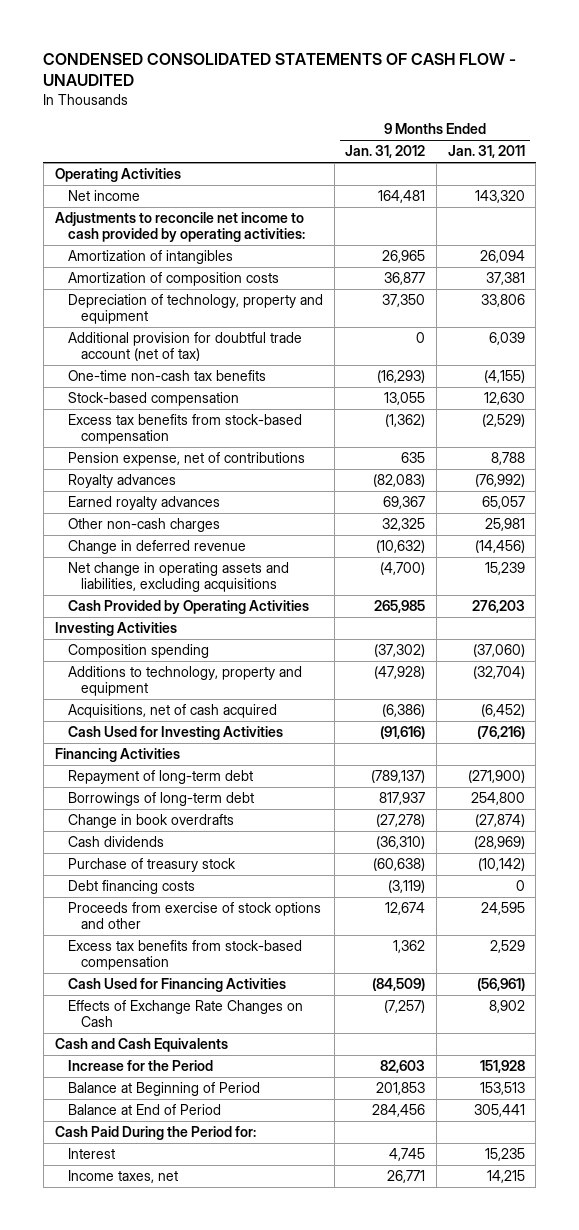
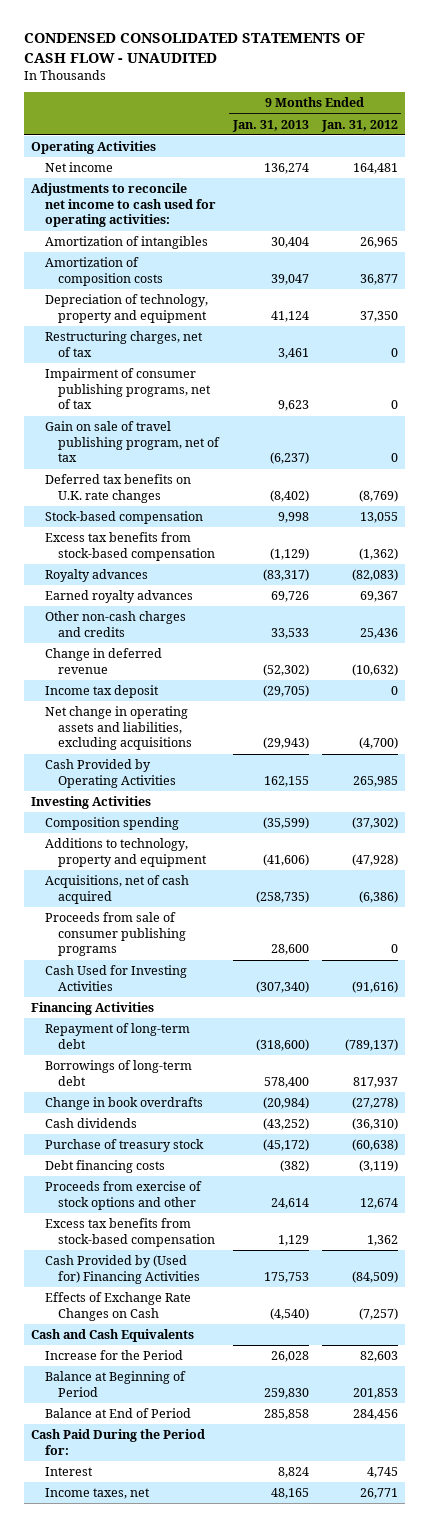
[447,145,525,159] Jan. 31, 2011 -> none
none -> [231,119,309,132] Jan. 31, 2013
[54,212,305,243] Adjustments to reconcile net income to cash provided by operating activities: -> [30,183,216,228] Adjustments to reconcile net income to cash used for operating activities:
[67,332,302,362] Additional provision for doubtful trade account (net of tax) -> none
[67,370,266,382] One-time non-cash tax benefits -> none
none -> [44,331,203,357] Restructuring charges, net of tax
none -> [44,368,212,410] Impairment of consumer publishing programs, net of tax
none -> [44,421,221,463] Gain on sale of travel publishing program, net of tax
none -> [44,474,191,503] Deferred tax benefits on U.K. rate changes
[67,452,305,467] Pension expense, net of contributions -> none
[67,518,220,533] Other non-cash charges -> [44,611,186,637] Other non-cash charges and credits
[382,518,426,532] 32,325 -> [360,627,399,639] 25,436
none -> [44,685,159,699] Income tax deposit
none -> [44,912,187,957] Proceeds from sale of consumer publishing programs
[67,978,286,993] Cash Used for Financing Activities -> [44,1255,201,1284] Cash Provided by (Used for) Financing Activities

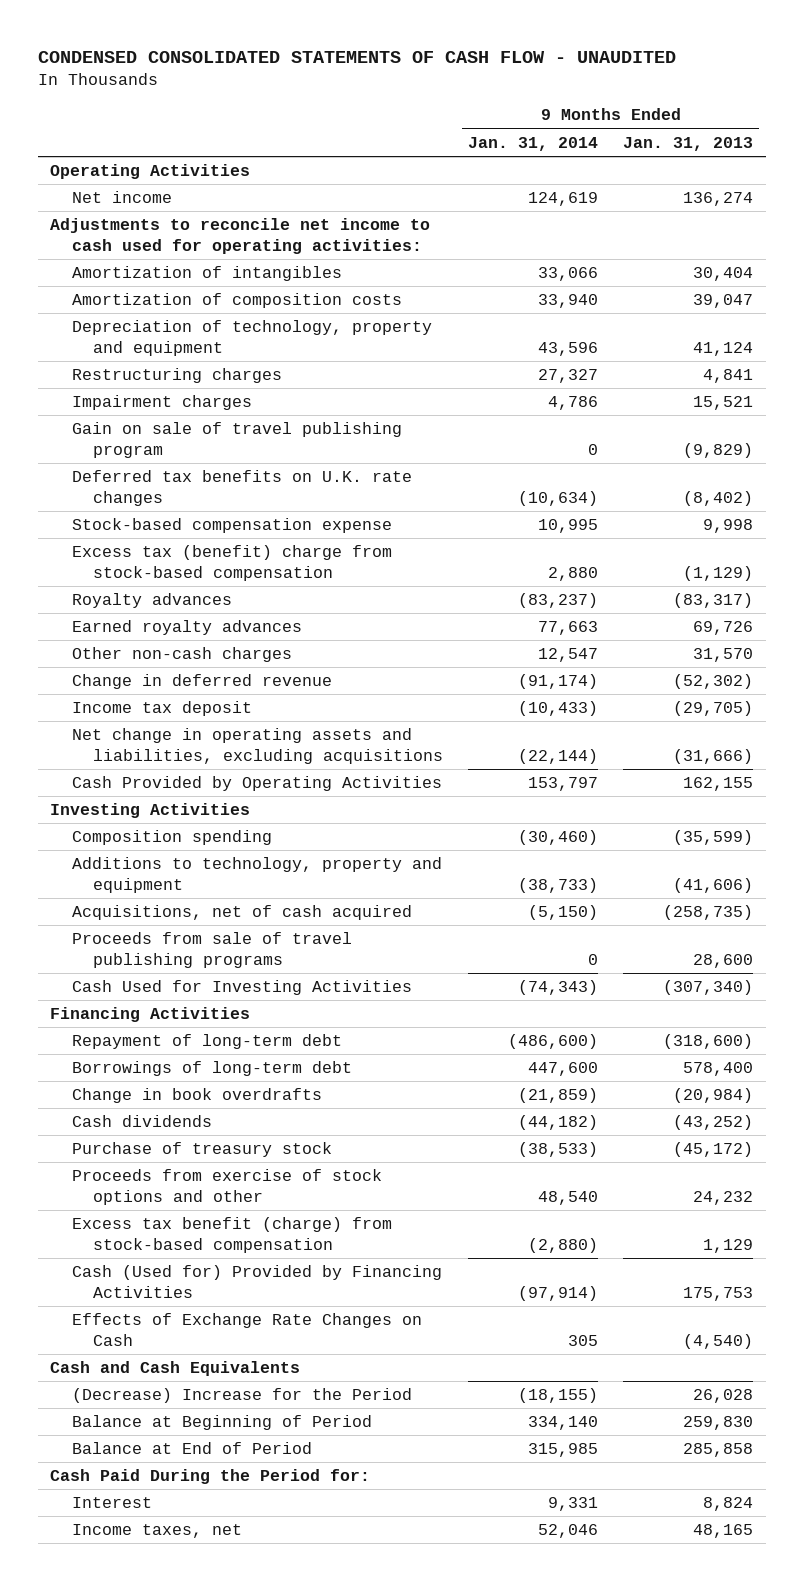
[321,119,399,132] Jan. 31, 2012 -> none
none -> [468,136,599,151] Jan. 31, 2014
[44,331,203,357] Restructuring charges, net of tax -> none
[44,368,212,410] Impairment of consumer publishing programs, net of tax -> none
none -> [71,368,282,384] Restructuring charges
none -> [71,395,252,411] Impairment charges
[44,421,221,463] Gain on sale of travel publishing program, net of tax -> [71,422,402,458] Gain on sale of travel publishing program
[269,452,309,465] (6,237) -> [683,442,754,458] (9,829)
[44,511,203,525] Stock-based compensation -> [71,518,392,534] Stock-based compensation expense
[44,532,216,561] Excess tax benefits from stock-based compensation -> [71,545,392,581] Excess tax (benefit) charge from stock-based compensation
[44,611,186,637] Other non-cash charges and credits -> [71,647,292,663] Other non-cash charges
[270,627,309,639] 33,533 -> [693,648,754,663] 31,570
[262,737,309,750] (29,943) -> [673,748,754,764] (31,666)
[44,912,187,957] Proceeds from sale of consumer publishing programs -> [71,932,352,968] Proceeds from sale of travel publishing programs
[44,1160,165,1174] Debt financing costs -> none
[270,1197,309,1209] 24,614 -> [693,1190,754,1205] 24,232
[44,1218,216,1247] Excess tax benefits from stock-based compensation -> [71,1217,392,1253] Excess tax benefit (charge) from stock-based compensation
[44,1255,201,1284] Cash Provided by (Used for) Financing Activities -> [71,1265,442,1298] Cash (Used for) Provided by Financing Activities
[44,1350,183,1361] Increase for the Period -> [71,1388,412,1404] (Decrease) Increase for the Period

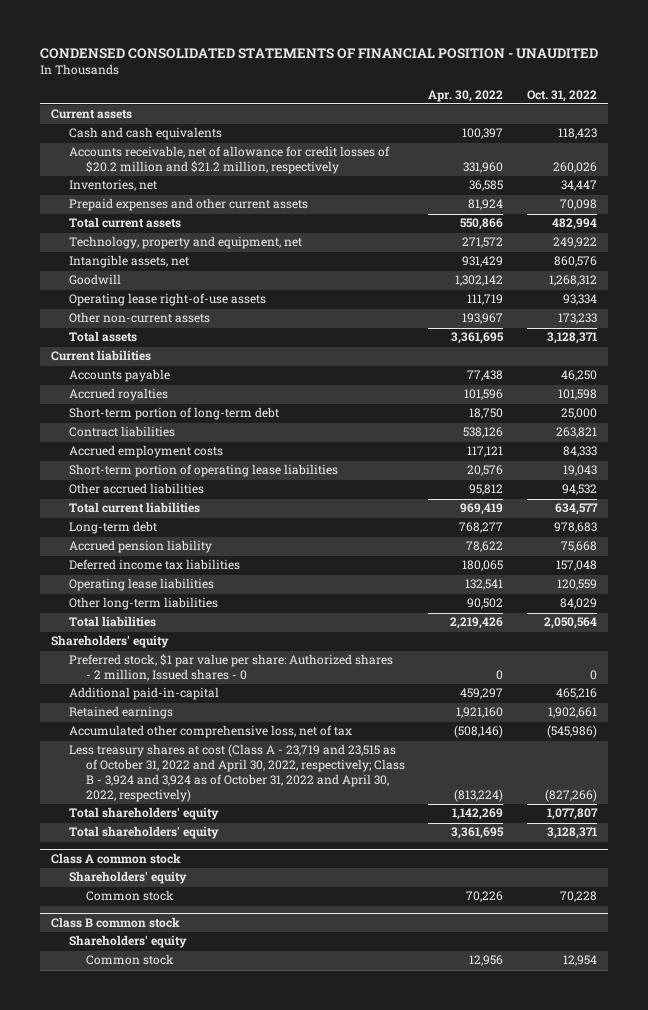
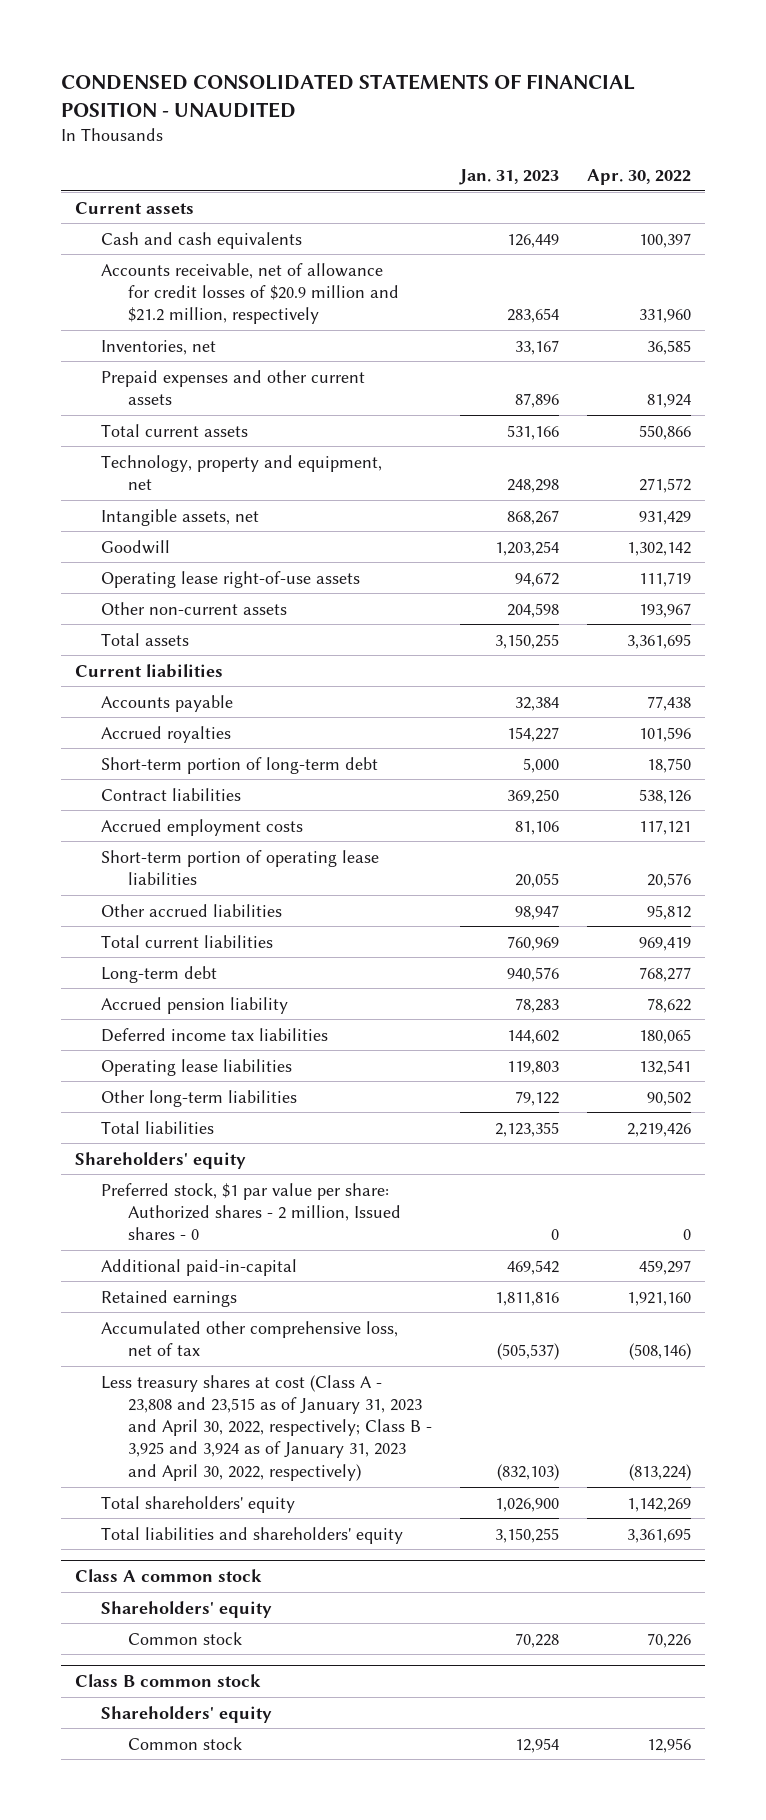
[526,89,597,102] Oct. 31, 2022 -> none
none -> [458,168,559,185] Jan. 31, 2023
[68,146,390,175] Accounts receivable, net of allowance for credit losses of $20.2 million and $21.2 million, respectively -> [101,262,399,325] Accounts receivable, net of allowance for credit losses of $20.9 million and $21.2 million, respectively
[68,744,405,802] Less treasury shares at cost (Class A - 23,719 and 23,515 as of October 31, 2022 and April 30, 2022, respectively; Class B - 3,924 and 3,924 as of October 31, 2022 and April 30, 2022, respectively) -> [101,1374,432,1481] Less treasury shares at cost (Class A - 23,808 and 23,515 as of January 31, 2023 and April 30, 2022, respectively; Class B - 3,925 and 3,924 as of January 31, 2023 and April 30, 2022, respectively)
[68,826,219,840] Total shareholders' equity -> [101,1526,404,1544] Total liabilities and shareholders' equity

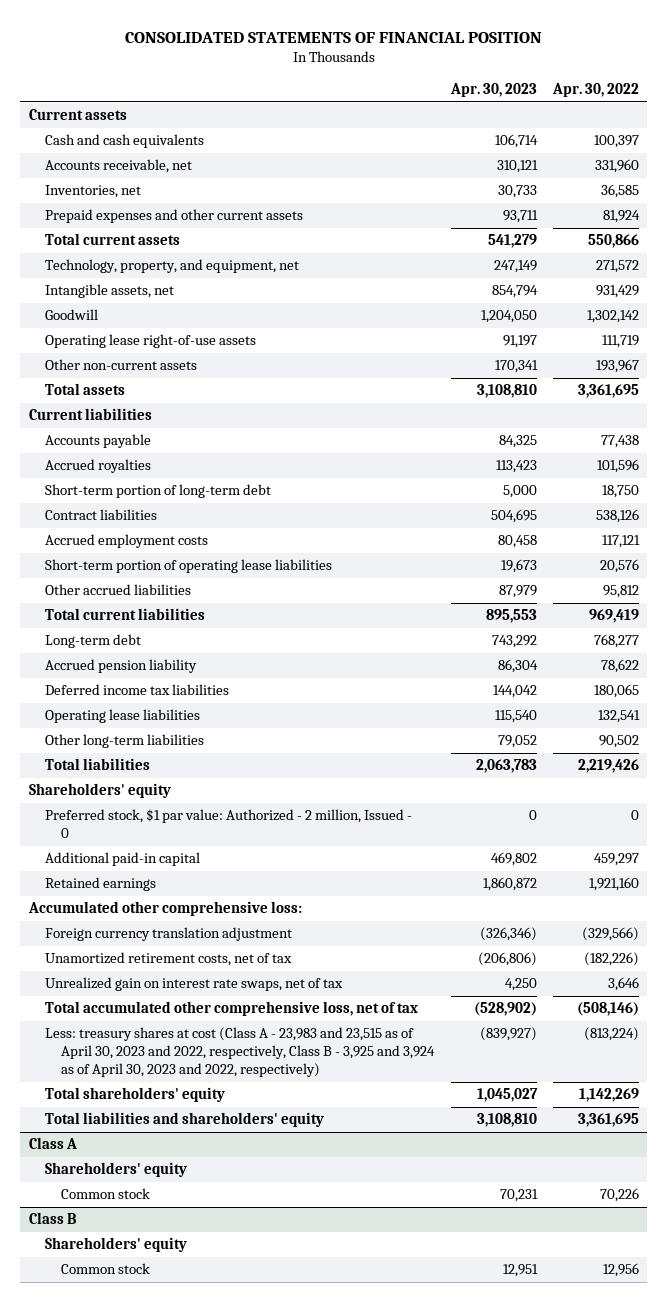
[60,73,635,118] CONDENSED CONSOLIDATED STATEMENTS OF FINANCIAL POSITION - UNAUDITED -> [124,31,542,43] CONSOLIDATED STATEMENTS OF FINANCIAL POSITION
[458,168,559,185] Jan. 31, 2023 -> none
none -> [449,83,537,98] Apr. 30, 2023
[101,262,399,325] Accounts receivable, net of allowance for credit losses of $20.9 million and $21.2 million, respectively -> [45,159,193,174] Accounts receivable, net
[101,454,383,490] Technology, property and equipment, net -> [45,259,300,274] Technology, property, and equipment, net
[101,1182,401,1241] Preferred stock, $1 par value per share: Authorized shares - 2 million, Issued shares - 0 -> [45,809,413,839] Preferred stock, $1 par value: Authorized - 2 million, Issued - 0
[101,1258,298,1276] Additional paid-in-capital -> [45,852,201,867] Additional paid-in capital
none -> [27,901,302,917] Accumulated other comprehensive loss:
none -> [45,927,293,942] Foreign currency translation adjustment
none -> [45,952,293,967] Unamortized retirement costs, net of tax
none -> [45,977,344,992] Unrealized gain on interest rate swaps, net of tax
[101,1320,399,1356] Accumulated other comprehensive loss, net of tax -> [45,1001,419,1017] Total accumulated other comprehensive loss, net of tax
[101,1374,432,1481] Less treasury shares at cost (Class A - 23,808 and 23,515 as of January 31, 2023 and April 30, 2022, respectively; Class B - 3,925 and 3,924 as of January 31, 2023 and April 30, 2022, respectively) -> [45,1027,436,1077] Less: treasury shares at cost (Class A - 23,983 and 23,515 as of April 30, 2023 and 2022, respectively, Class B - 3,925 and 3,924 as of April 30, 2023 and 2022, respectively)
[74,1568,262,1582] Class A common stock -> [28,1137,77,1150] Class A
[74,1673,261,1687] Class B common stock -> [28,1212,77,1225] Class B

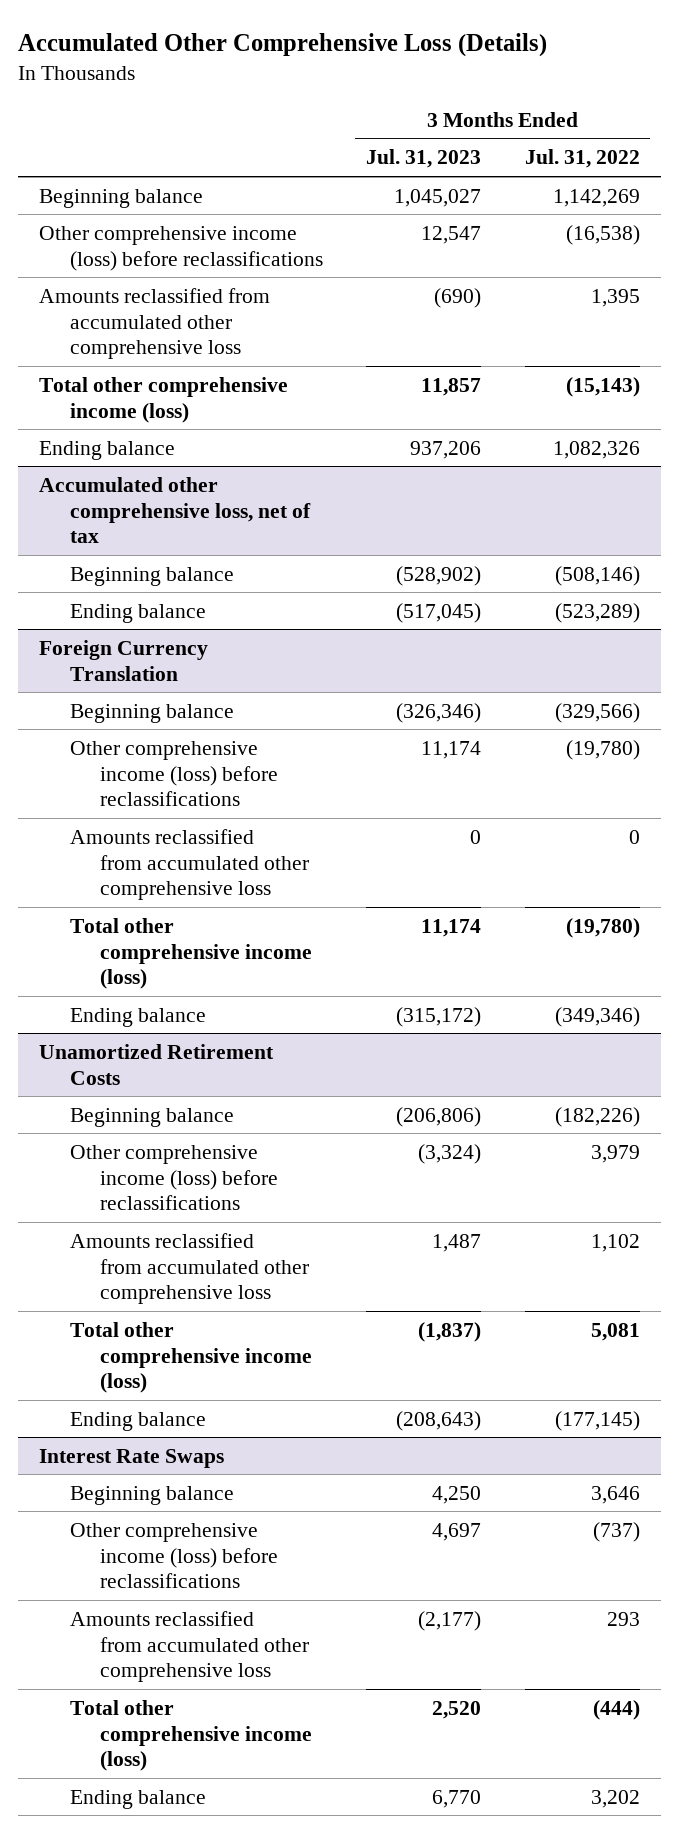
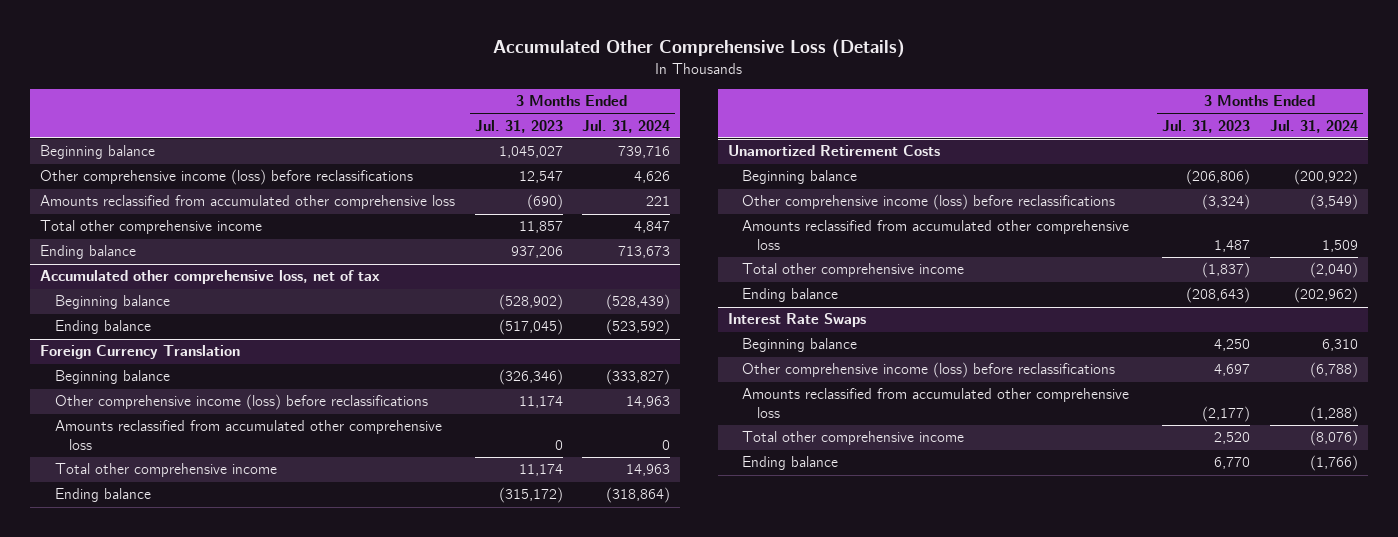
[524,149,640,169] Jul. 31, 2022 -> none
none -> [582,119,671,133] Jul. 31, 2024
[39,376,289,423] Total other comprehensive income (loss) -> [39,220,262,235] Total other comprehensive income
[69,917,313,990] Total other comprehensive income (loss) -> [54,463,277,478] Total other comprehensive income
[69,1321,313,1394] Total other comprehensive income (loss) -> [742,263,965,278] Total other comprehensive income
[69,1699,313,1772] Total other comprehensive income (loss) -> [742,431,965,446] Total other comprehensive income

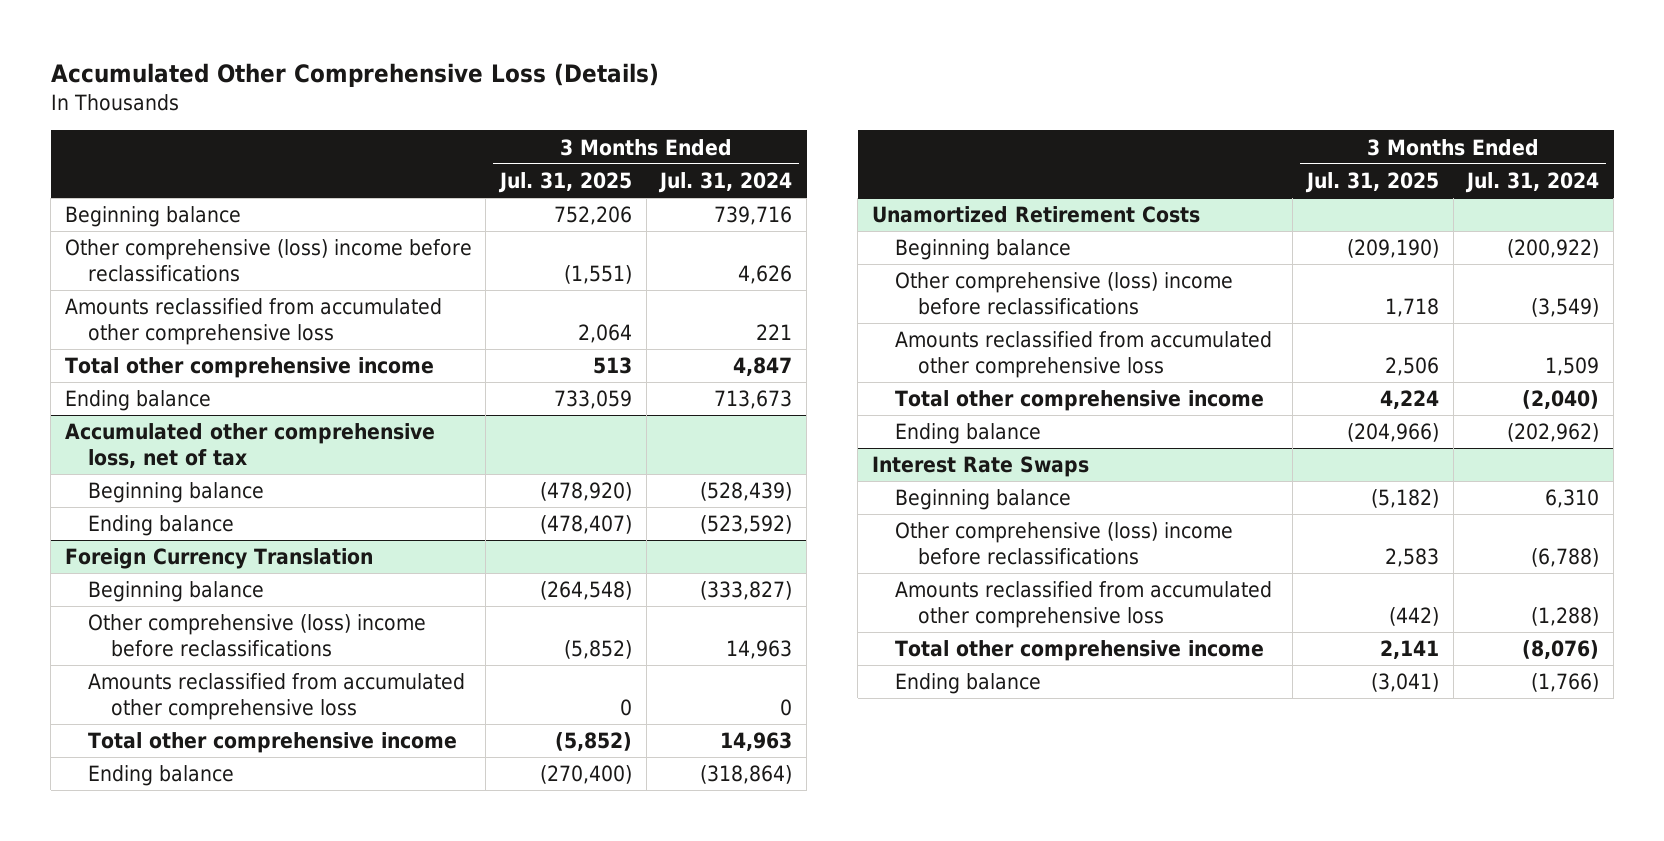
[474,119,563,133] Jul. 31, 2023 -> none
none -> [498,172,633,194] Jul. 31, 2025
[39,169,413,186] Other comprehensive income (loss) before reclassifications -> [64,239,472,283] Other comprehensive (loss) income before reclassifications
[54,394,428,411] Other comprehensive income (loss) before reclassifications -> [87,614,426,658] Other comprehensive (loss) income before reclassifications
[742,194,1116,211] Other comprehensive income (loss) before reclassifications -> [894,272,1233,316] Other comprehensive (loss) income before reclassifications
[742,362,1116,379] Other comprehensive income (loss) before reclassifications -> [894,522,1233,566] Other comprehensive (loss) income before reclassifications

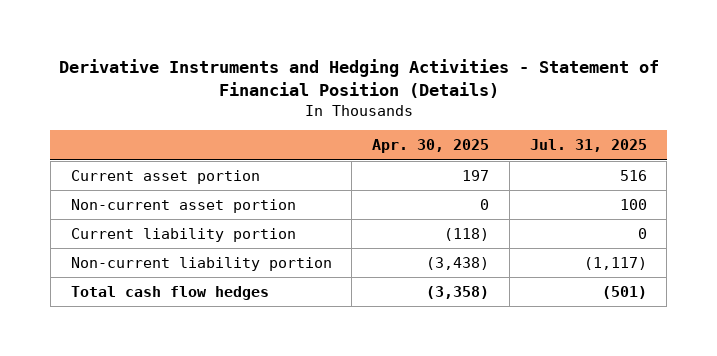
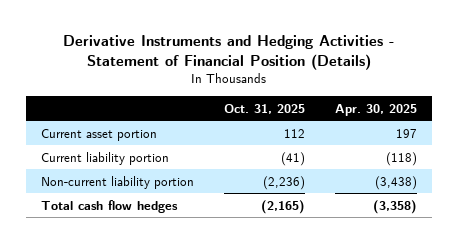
[529,139,647,153] Jul. 31, 2025 -> none
none -> [223,103,305,114] Oct. 31, 2025
[70,199,296,214] Non-current asset portion -> none

